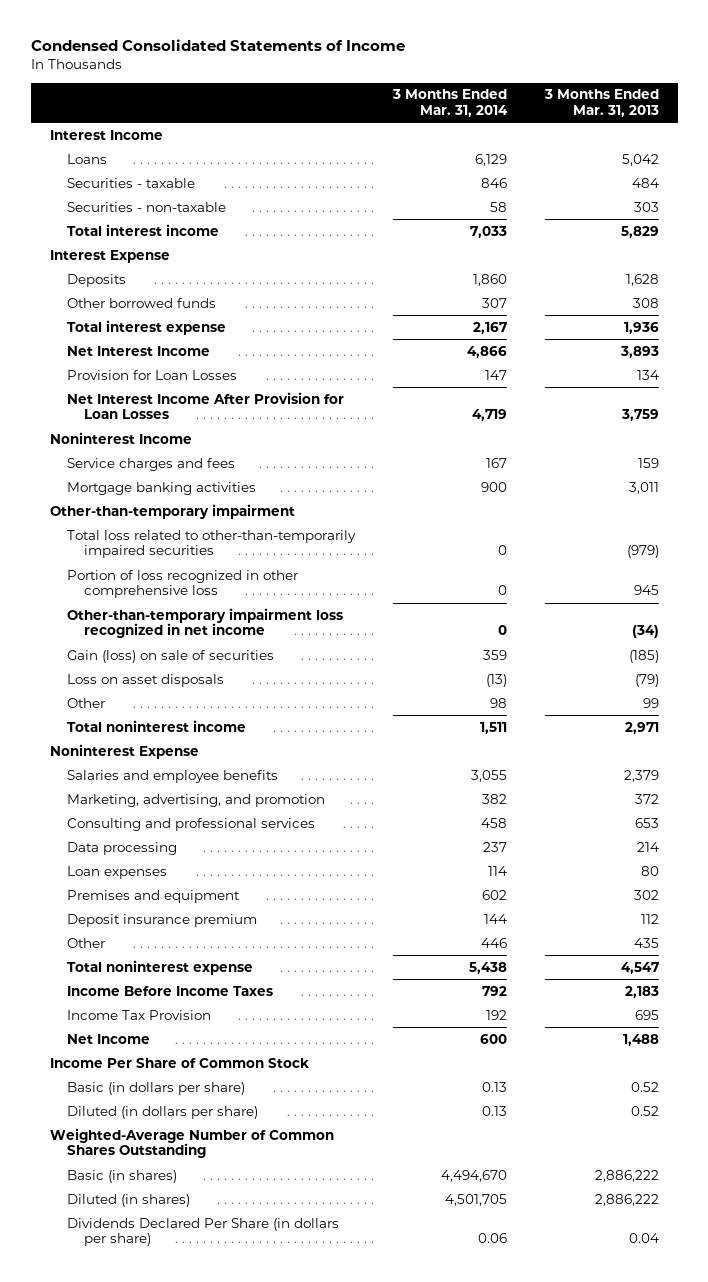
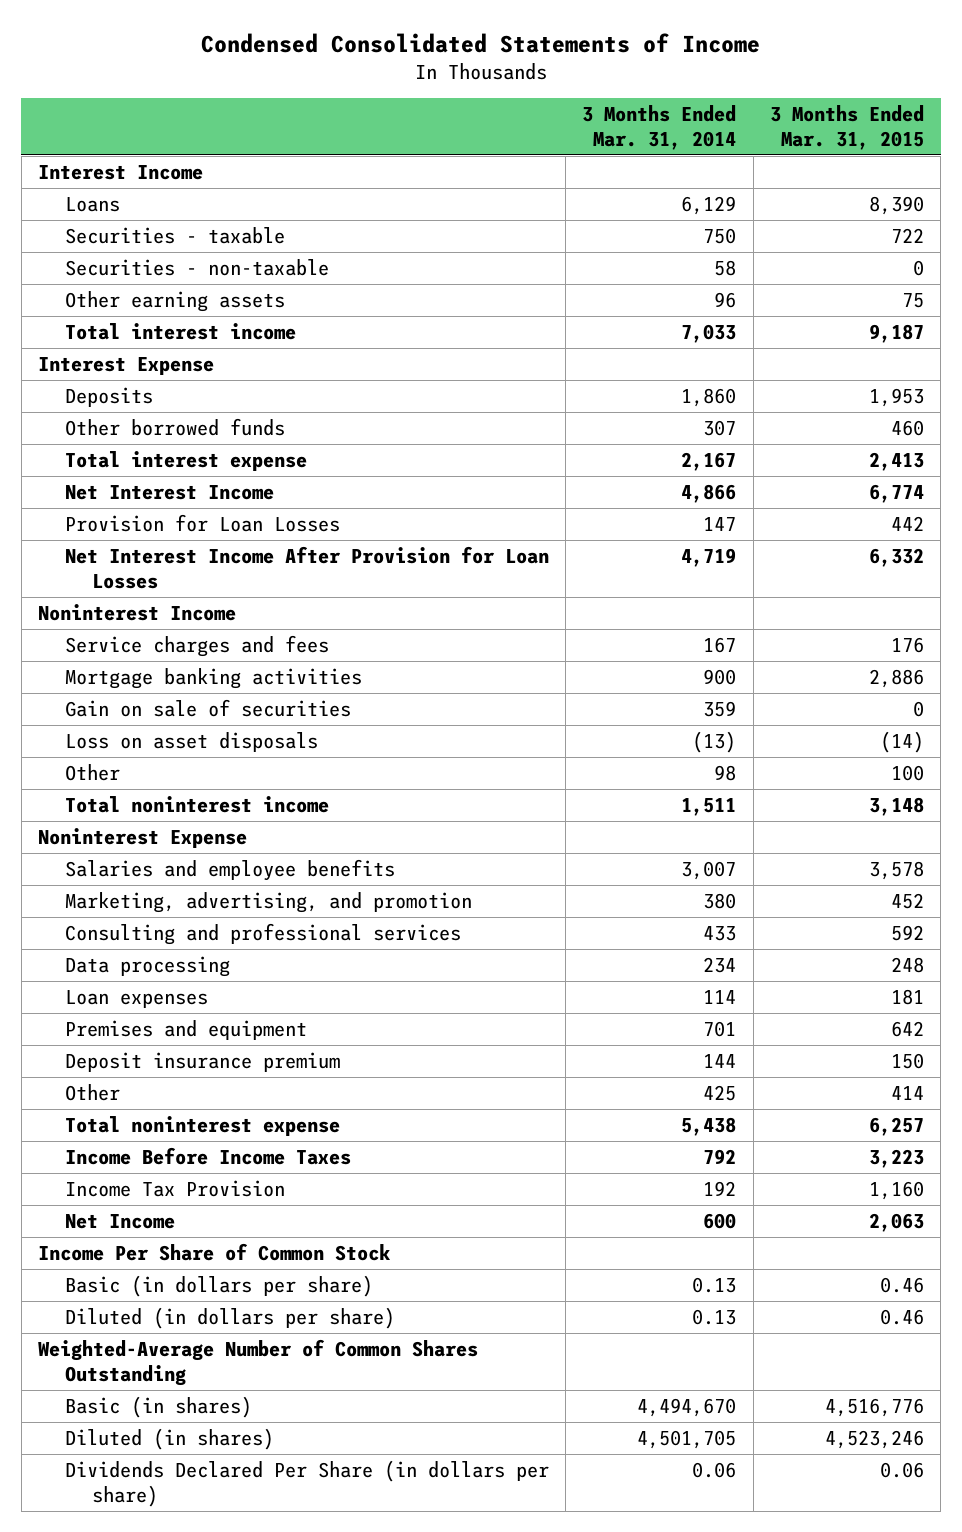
[543,89,659,117] 3 Months Ended Mar. 31, 2013 -> none
none -> [770,104,925,151] 3 Months Ended Mar. 31, 2015
[480,177,507,188] 846 -> [703,227,737,244] 750
none -> [64,290,285,312] Other earning assets
[49,503,295,519] Other-than-temporary impairment -> none
[67,529,357,559] Total loss related to other-than-temporarily impaired securities -> none
[67,569,299,599] Portion of loss recognized in other comprehensive loss -> none
[67,607,344,639] Other-than-temporary impairment loss recognized in net income -> none
[67,649,275,663] Gain (loss) on sale of securities -> [64,698,351,717] Gain on sale of securities
[470,769,507,782] 3,055 -> [681,860,737,880] 3,007
[481,793,507,804] 382 -> [703,892,737,909] 380
[480,817,507,828] 458 -> [703,925,737,941] 433
[482,841,507,852] 237 -> [703,956,737,973] 234
[481,889,507,900] 602 -> [703,1020,737,1037] 701
[480,937,507,948] 446 -> [703,1084,737,1101] 425

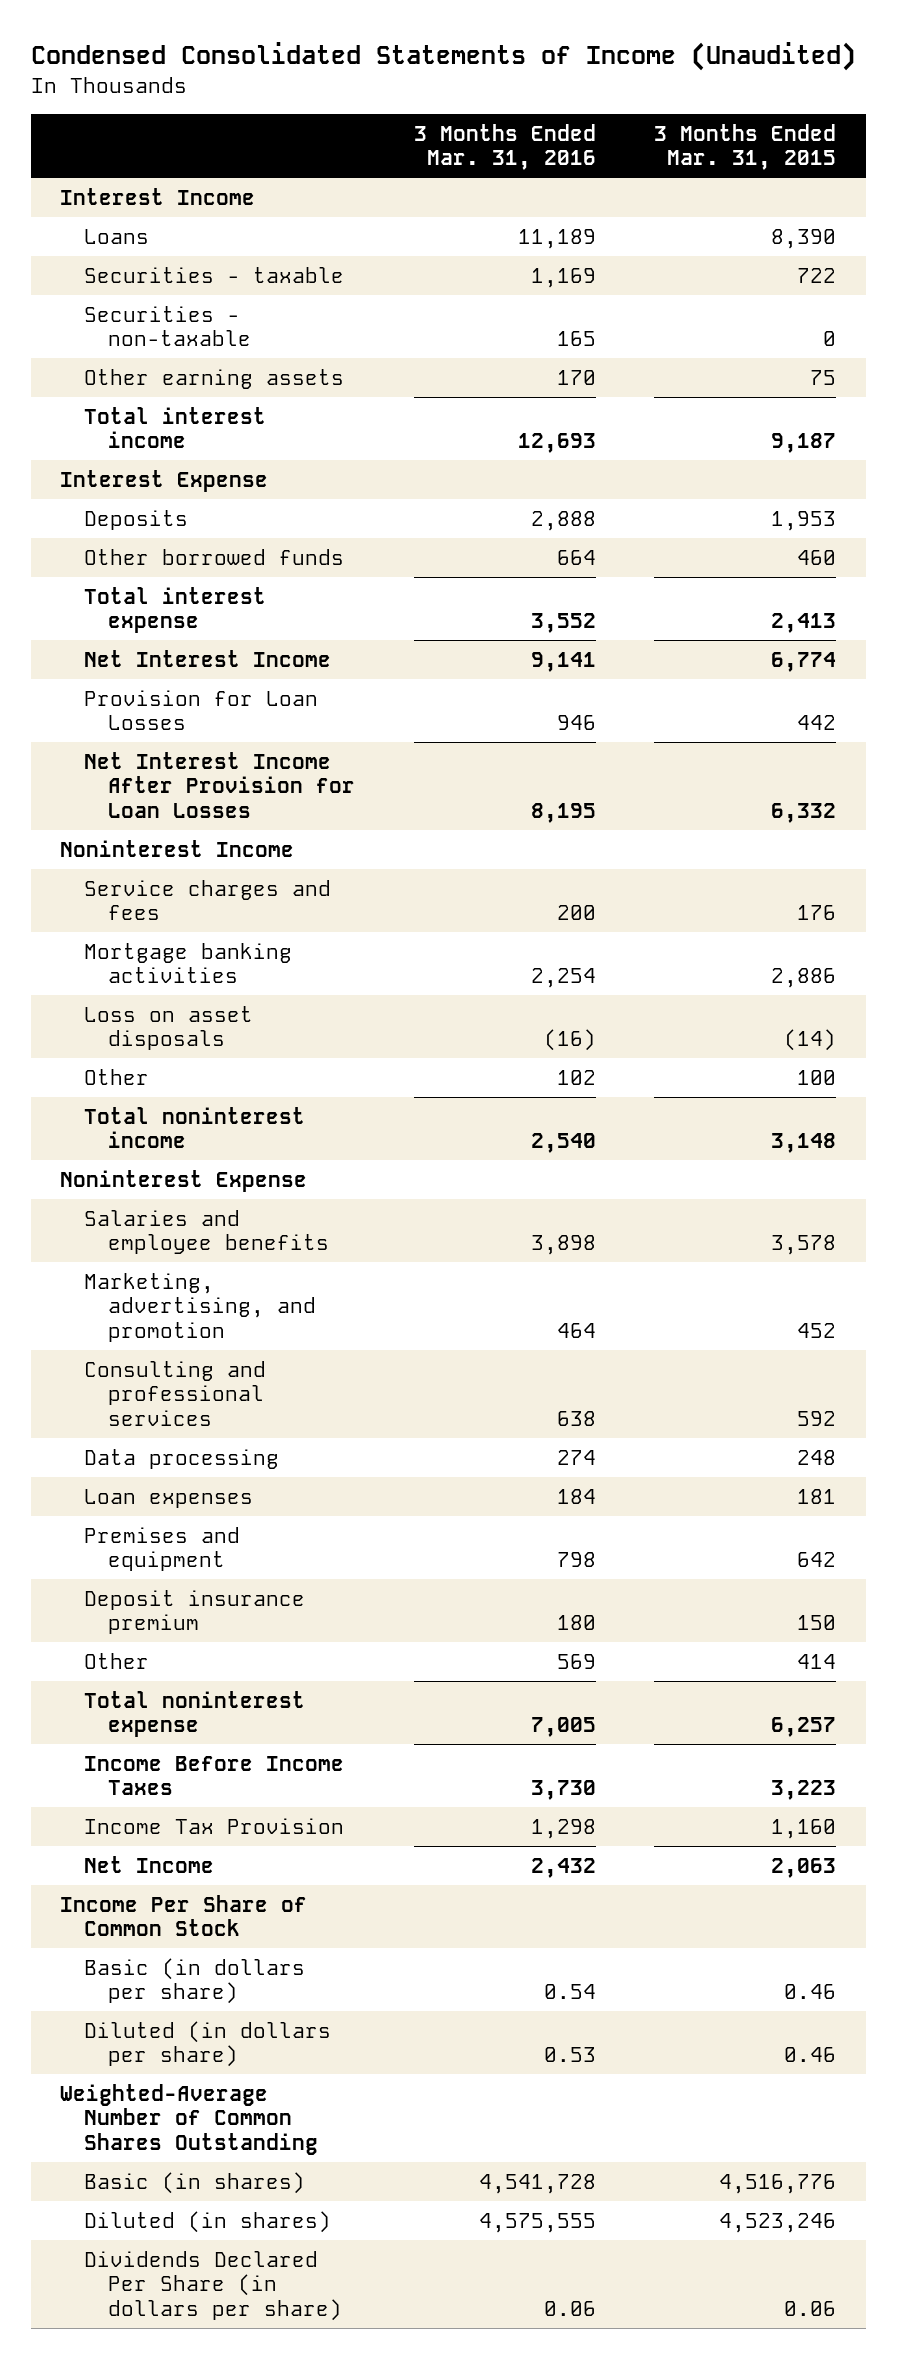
[201,32,761,53] Condensed Consolidated Statements of Income -> [31,42,857,72] Condensed Consolidated Statements of Income (Unaudited)
[582,104,737,151] 3 Months Ended Mar. 31, 2014 -> none
none -> [413,123,596,171] 3 Months Ended Mar. 31, 2016
[64,698,351,717] Gain on sale of securities -> none

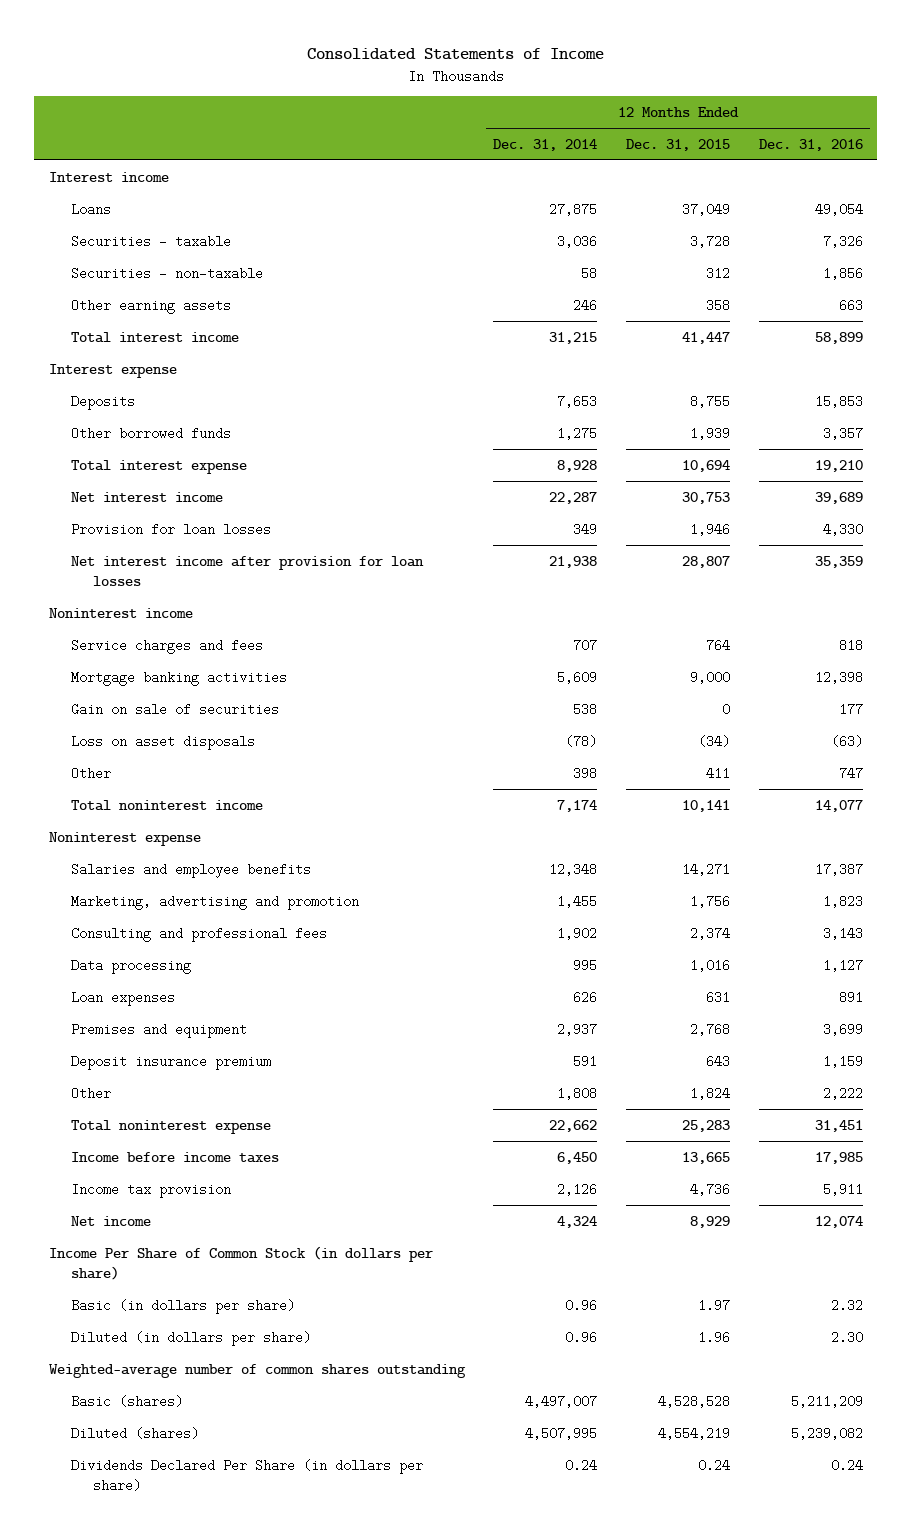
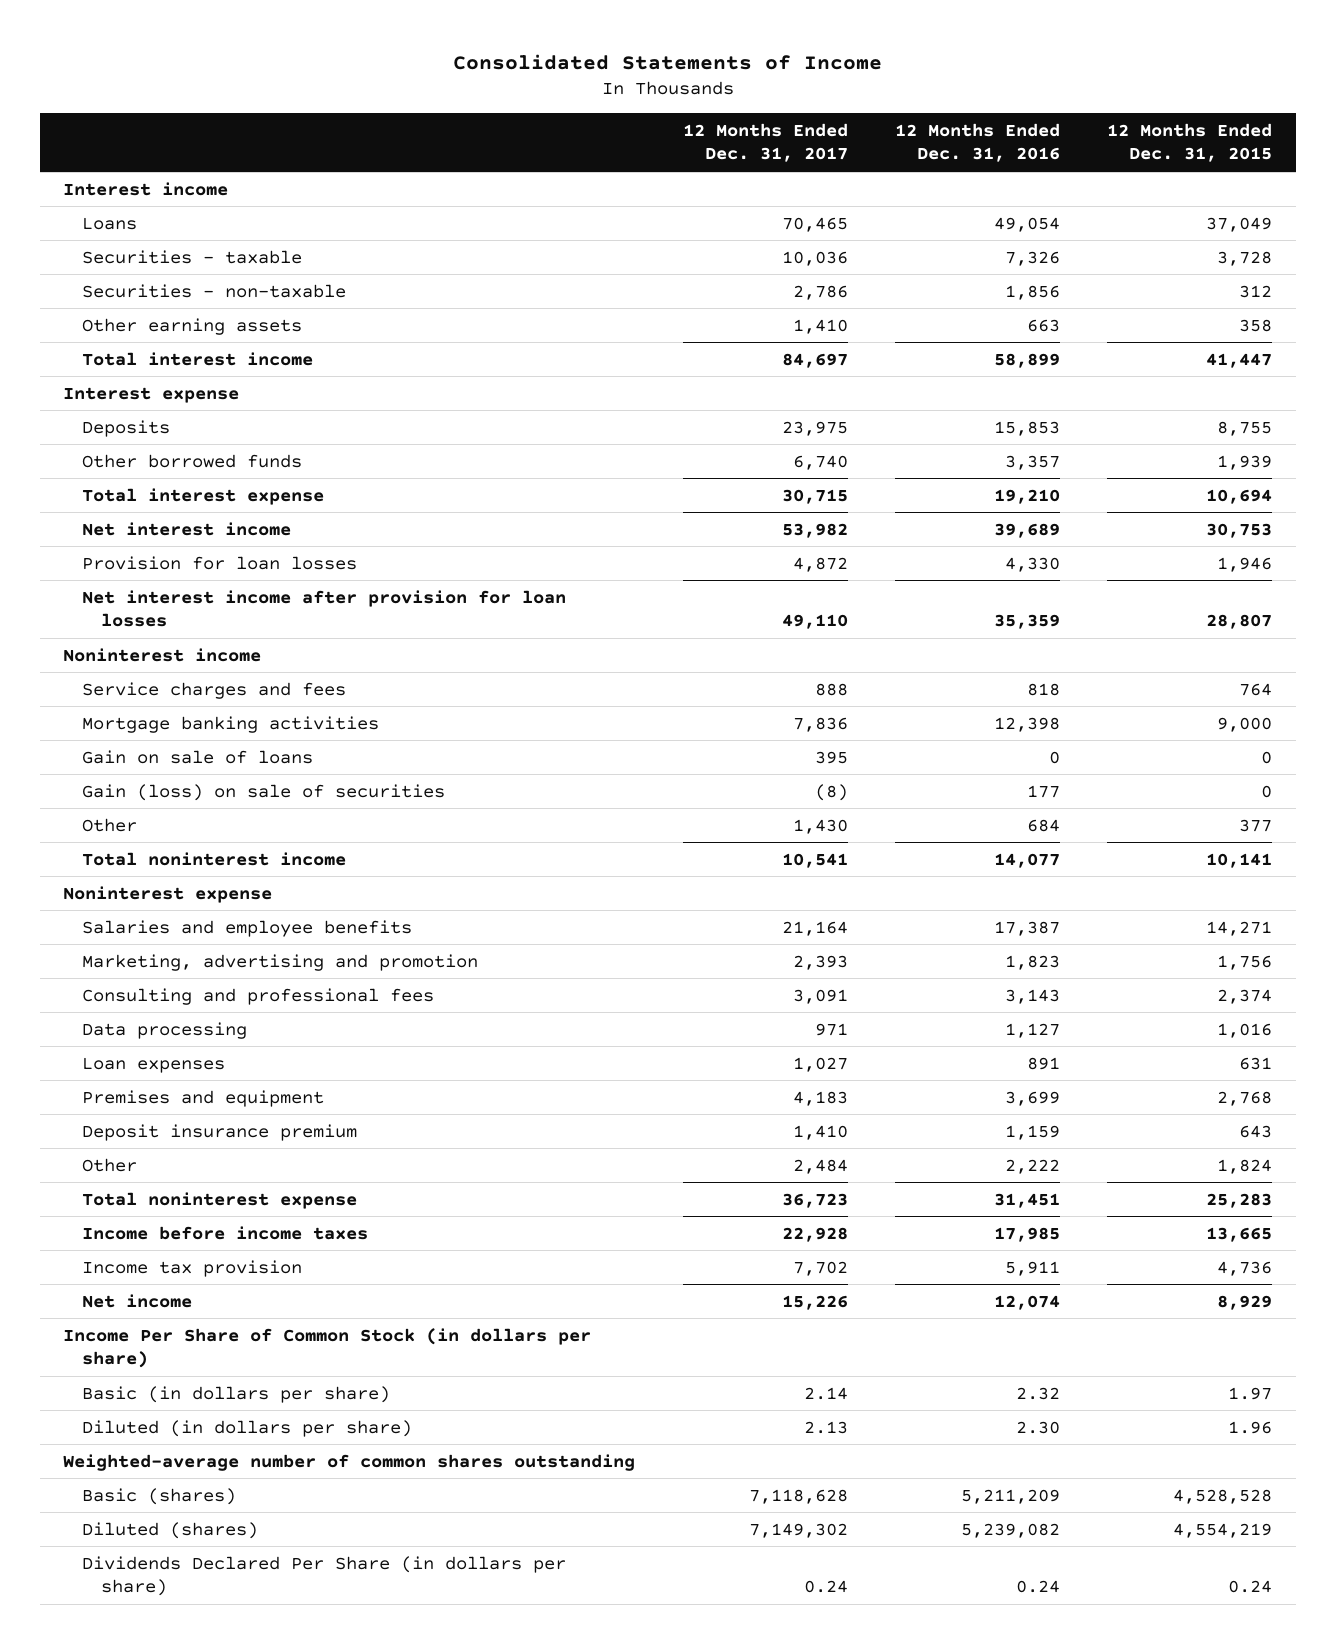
[493,138,598,151] Dec. 31, 2014 -> none
none -> [682,122,848,163] 12 Months Ended Dec. 31, 2017
[71,734,256,750] Loss on asset disposals -> none
none -> [82,749,314,764] Gain on sale of loans
[71,702,280,716] Gain on sale of securities -> [82,783,446,801] Gain (loss) on sale of securities
[705,766,730,780] 411 -> [1239,818,1273,832] 377
[838,766,863,780] 747 -> [1026,818,1060,832] 684

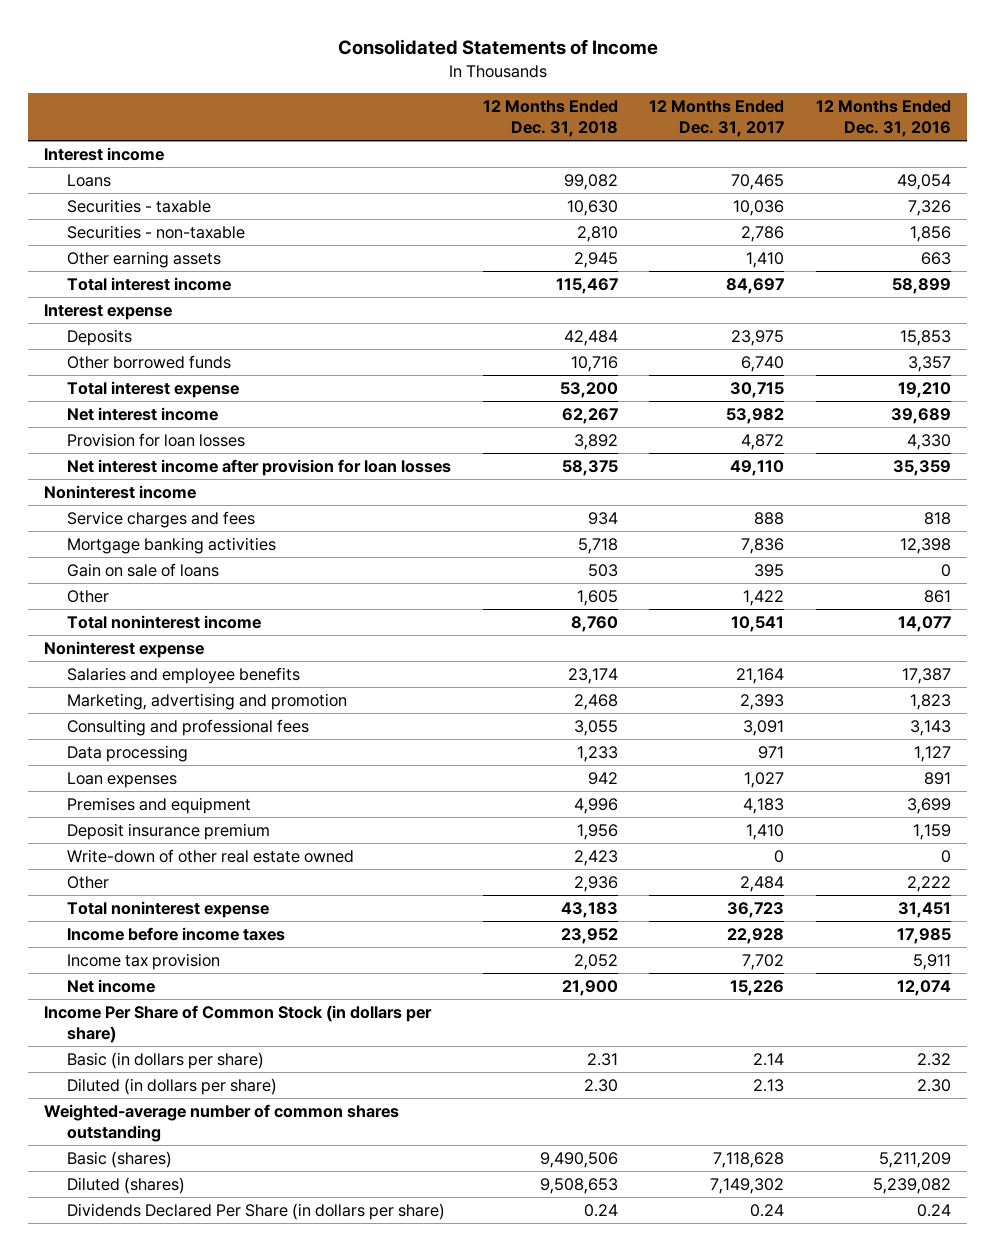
[1107,122,1273,163] 12 Months Ended Dec. 31, 2015 -> none
none -> [482,100,618,138] 12 Months Ended Dec. 31, 2018
[82,783,446,801] Gain (loss) on sale of securities -> none
[792,818,848,834] 1,430 -> [743,589,785,606] 1,422
[1026,818,1060,832] 684 -> [924,589,952,603] 861
none -> [67,848,355,863] Write-down of other real estate owned

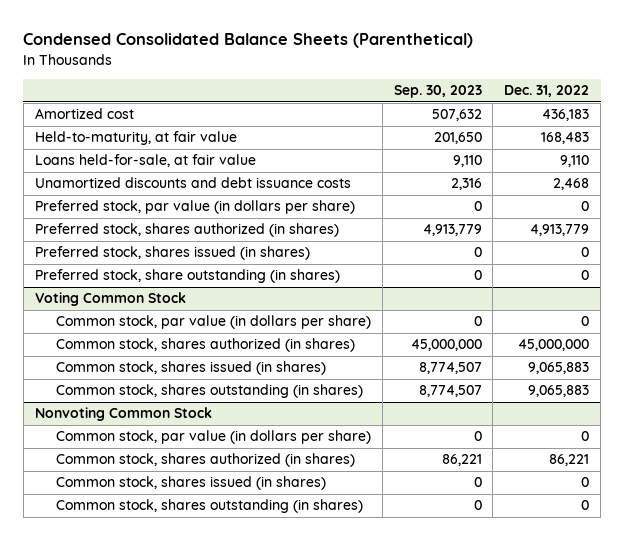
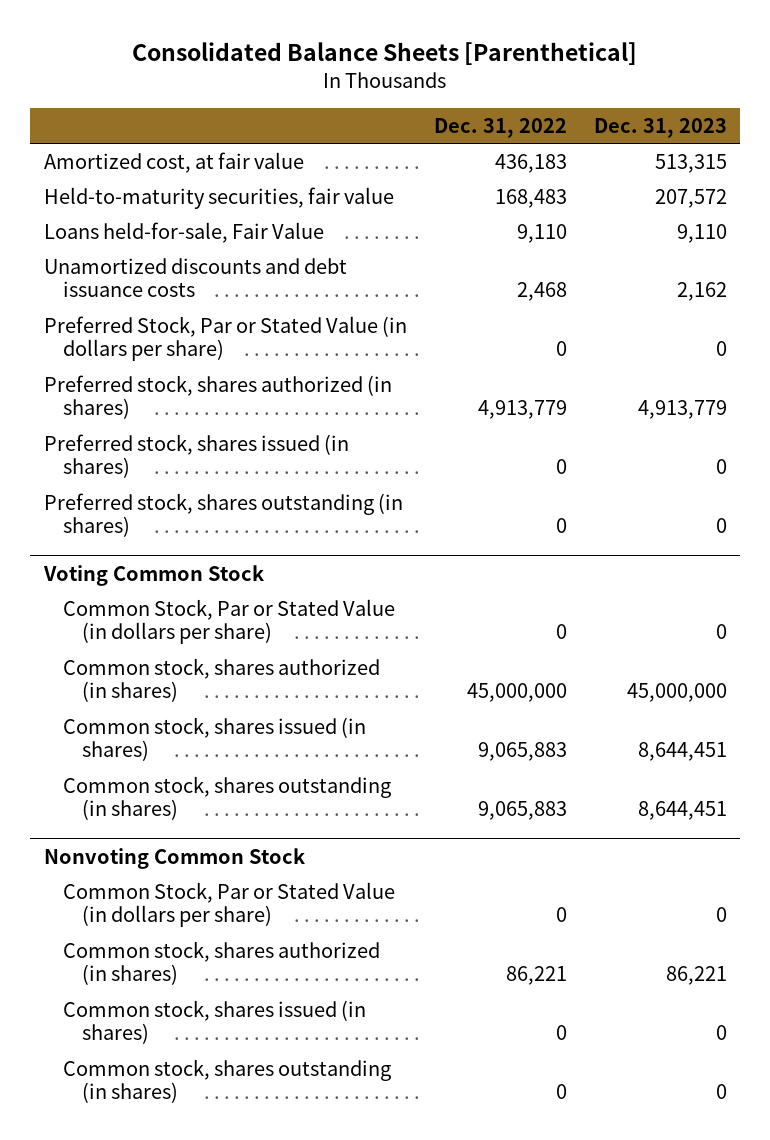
[23,33,474,49] Condensed Consolidated Balance Sheets (Parenthetical) -> [132,42,638,66] Consolidated Balance Sheets [Parenthetical]
[393,85,482,99] Sep. 30, 2023 -> none
none -> [593,117,727,138] Dec. 31, 2023
[34,108,134,120] Amortized cost -> [43,151,304,173] Amortized cost, at fair value
[34,131,237,146] Held-to-maturity, at fair value -> [43,186,394,209] Held-to-maturity securities, fair value
[34,154,256,168] Loans held-for-sale, at fair value -> [43,221,324,243] Loans held-for-sale, Fair Value
[34,200,355,215] Preferred stock, par value (in dollars per share) -> [43,315,407,362] Preferred Stock, Par or Stated Value (in dollars per share)
[34,269,340,284] Preferred stock, share outstanding (in shares) -> [43,492,403,538] Preferred stock, shares outstanding (in shares)
[55,315,371,330] Common stock, par value (in dollars per share) -> [63,598,396,645] Common Stock, Par or Stated Value (in dollars per share)
[55,430,371,445] Common stock, par value (in dollars per share) -> [63,881,396,928] Common Stock, Par or Stated Value (in dollars per share)

